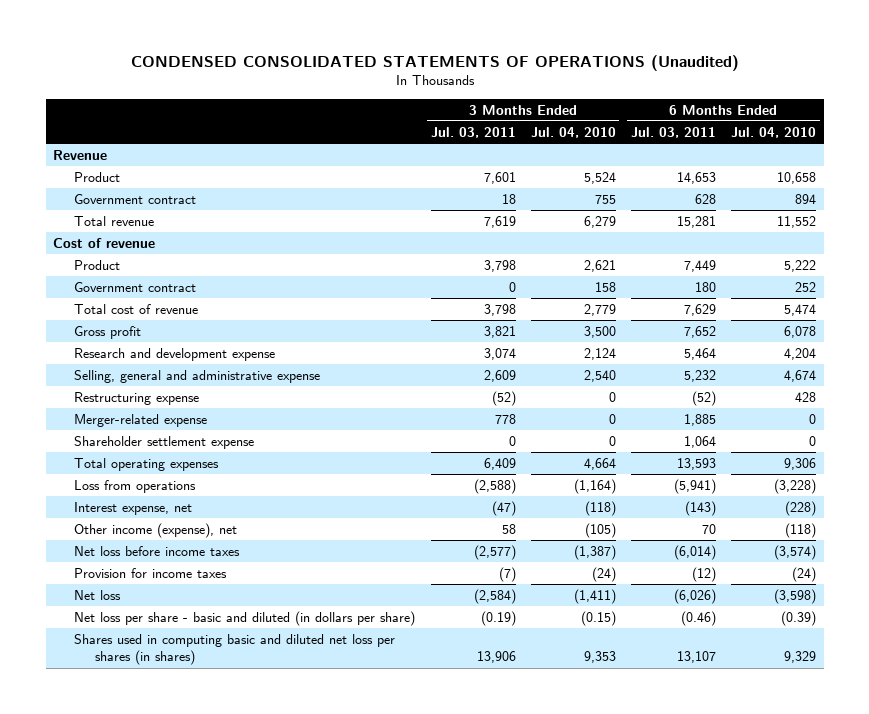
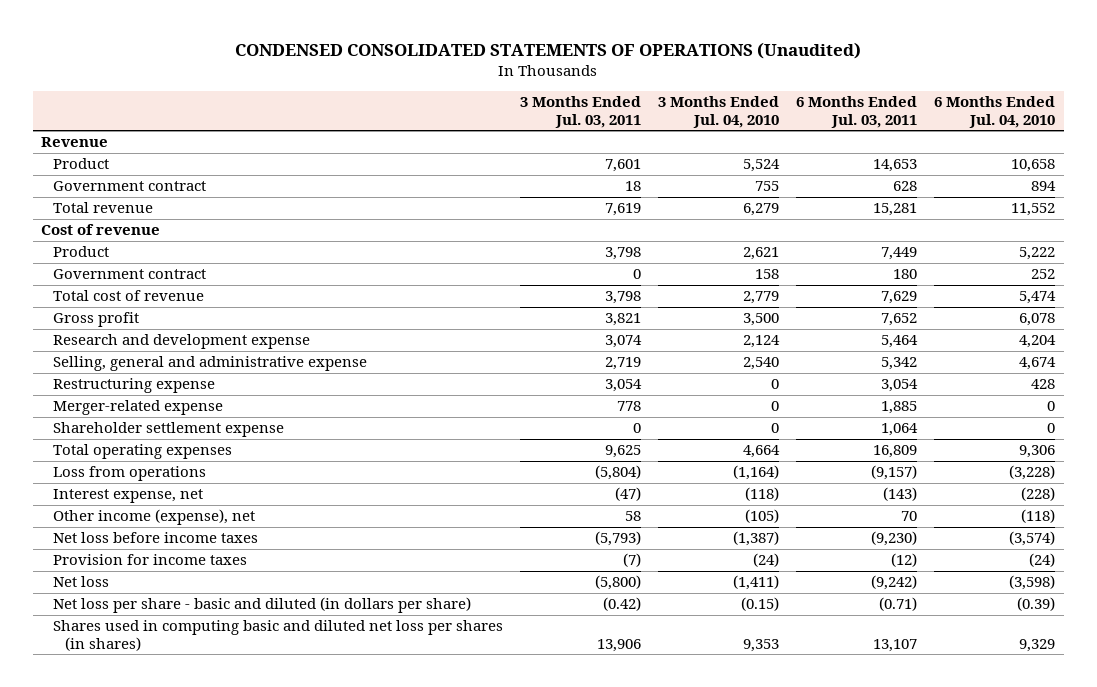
[483,369,516,382] 2,609 -> [605,357,642,371] 2,719
[683,369,716,382] 5,232 -> [881,357,918,371] 5,342
[491,390,516,406] (52) -> [605,379,643,393] 3,054
[691,390,716,406] (52) -> [881,379,919,393] 3,054
[483,457,516,470] 6,409 -> [605,445,642,459] 9,625
[676,457,716,470] 13,593 -> [873,445,918,459] 16,809
[473,478,516,494] (2,588) -> [595,465,642,481] (5,804)
[673,478,716,494] (5,941) -> [871,465,918,481] (9,157)
[473,544,516,560] (2,577) -> [595,531,642,547] (5,793)
[673,544,716,560] (6,014) -> [871,531,918,547] (9,230)
[473,588,516,604] (2,584) -> [595,575,642,591] (5,800)
[673,588,716,604] (6,026) -> [871,575,918,591] (9,242)
[480,610,516,626] (0.19) -> [603,597,642,612] (0.42)
[680,610,716,626] (0.46) -> [879,597,918,612] (0.71)

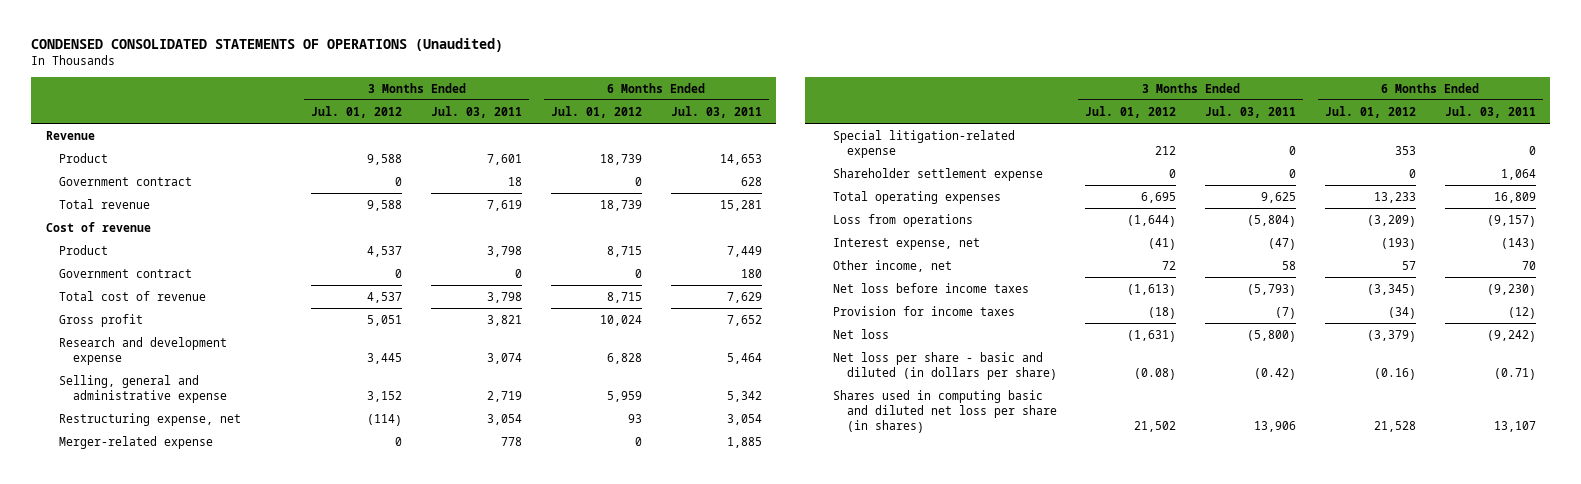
[658,96,780,128] 3 Months Ended Jul. 04, 2010 -> none
[934,96,1056,128] 6 Months Ended Jul. 04, 2010 -> none
none -> [311,105,403,118] Jul. 01, 2012
none -> [550,105,642,118] Jul. 01, 2012
[53,378,216,394] Restructuring expense -> [59,412,242,426] Restructuring expense, net
none -> [833,129,1016,158] Special litigation-related expense
[53,509,256,526] Other income (expense), net -> [833,259,953,272] Other income, net
[53,620,504,651] Shares used in computing basic and diluted net loss per shares (in shares) -> [833,389,1057,433] Shares used in computing basic and diluted net loss per share (in shares)

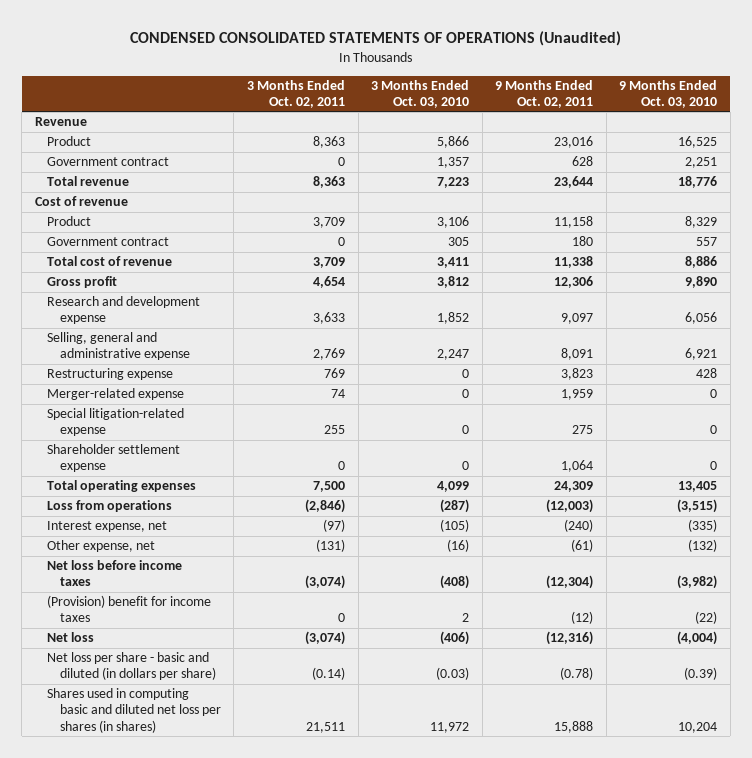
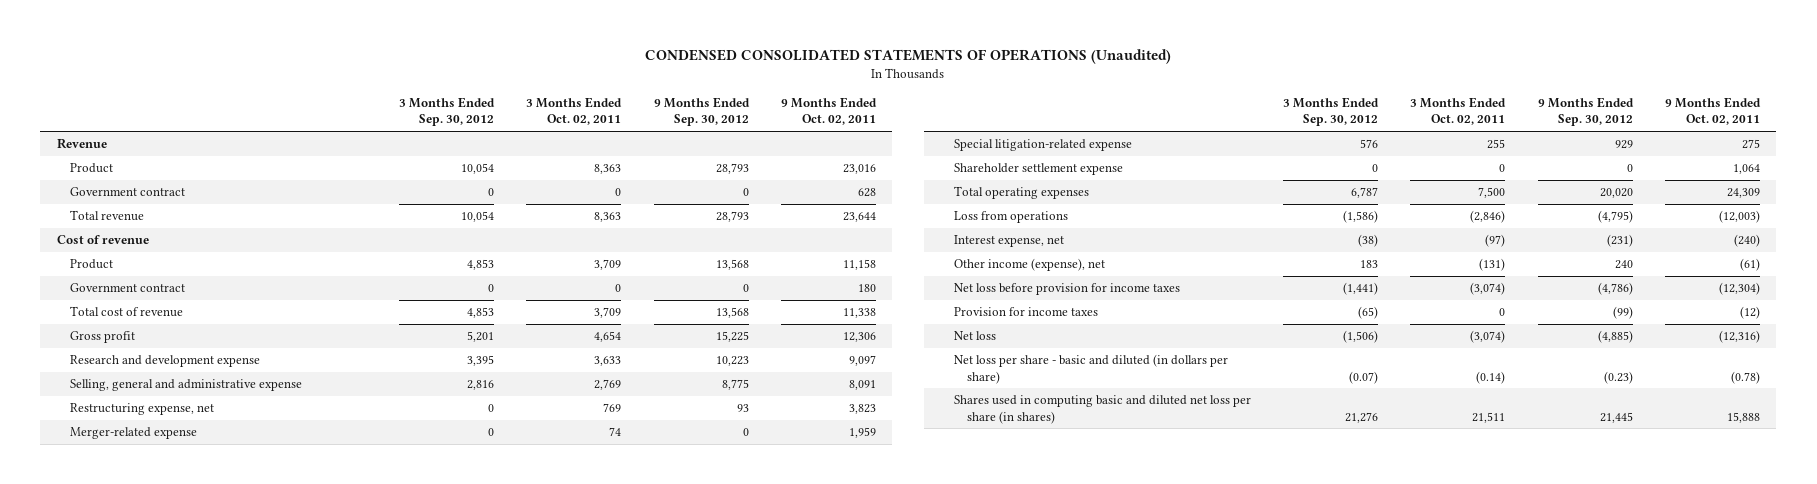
[371,79,470,109] 3 Months Ended Oct. 03, 2010 -> none
[619,79,718,109] 9 Months Ended Oct. 03, 2010 -> none
none -> [398,96,495,127] 3 Months Ended Sep. 30, 2012
none -> [653,96,750,127] 9 Months Ended Sep. 30, 2012
[47,368,174,381] Restructuring expense -> [69,403,214,416] Restructuring expense, net
[47,540,156,553] Other expense, net -> [953,258,1105,272] Other income (expense), net
[47,560,183,587] Net loss before income taxes -> [953,283,1180,296] Net loss before provision for income taxes
[47,595,212,623] (Provision) benefit for income taxes -> [953,307,1098,317] Provision for income taxes
[47,688,221,733] Shares used in computing basic and diluted net loss per shares (in shares) -> [953,395,1251,424] Shares used in computing basic and diluted net loss per share (in shares)

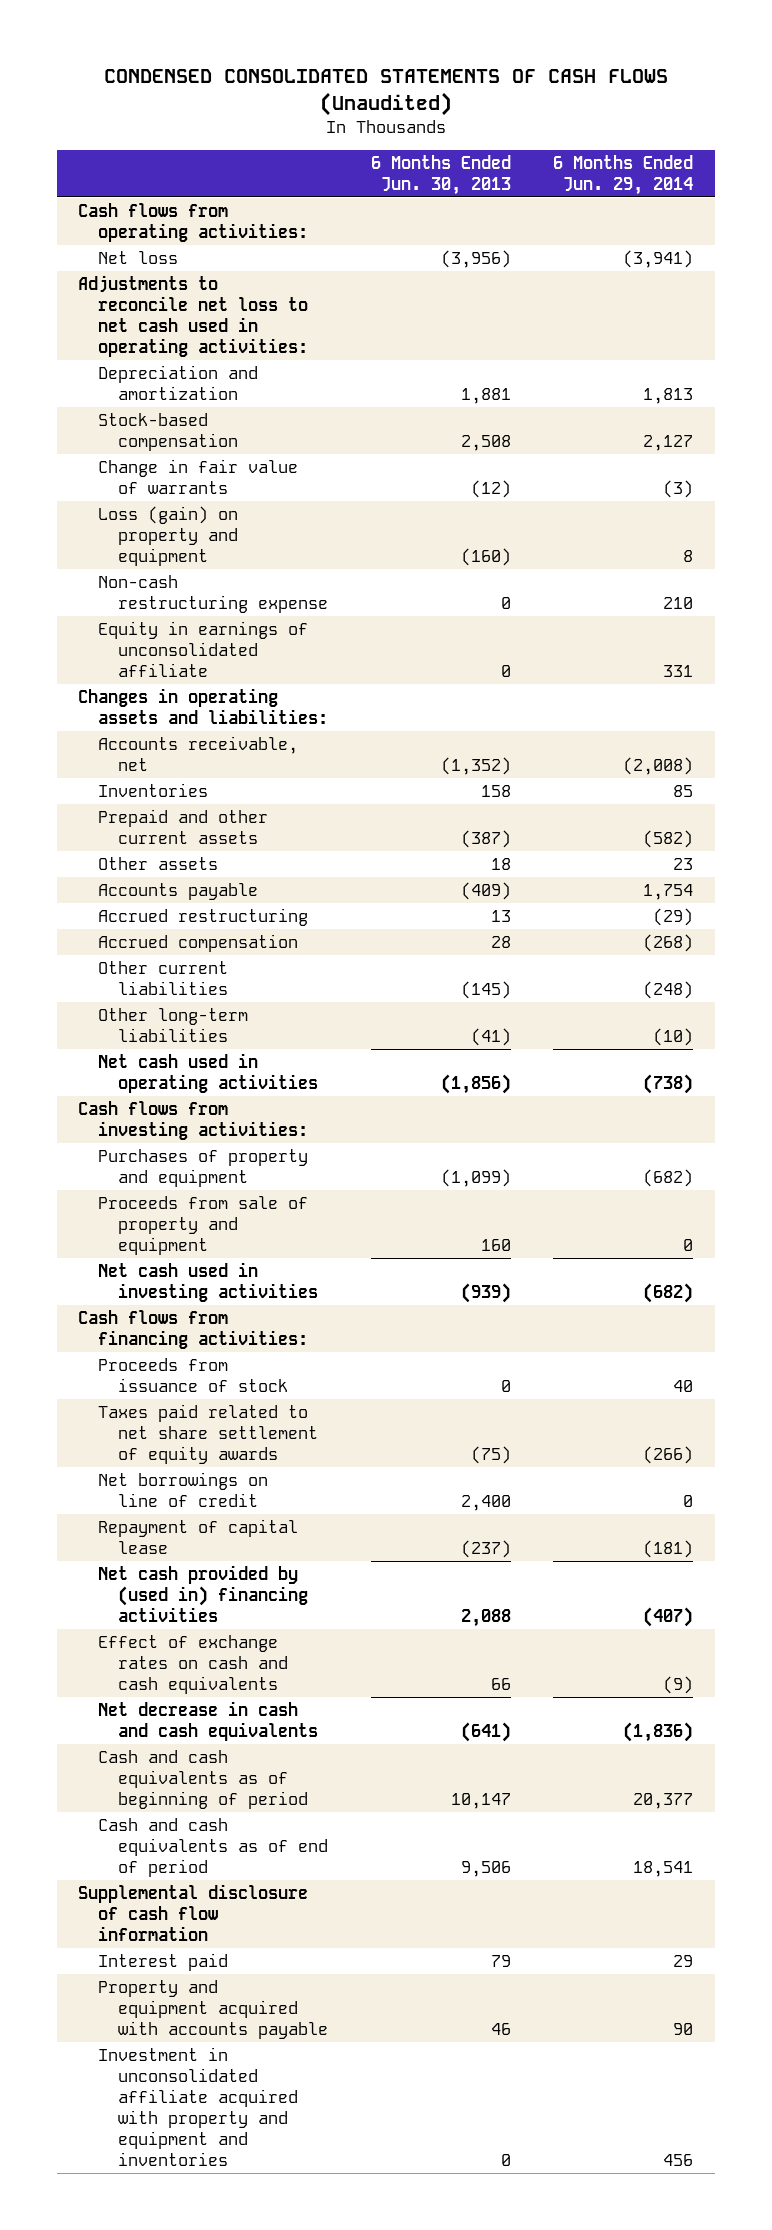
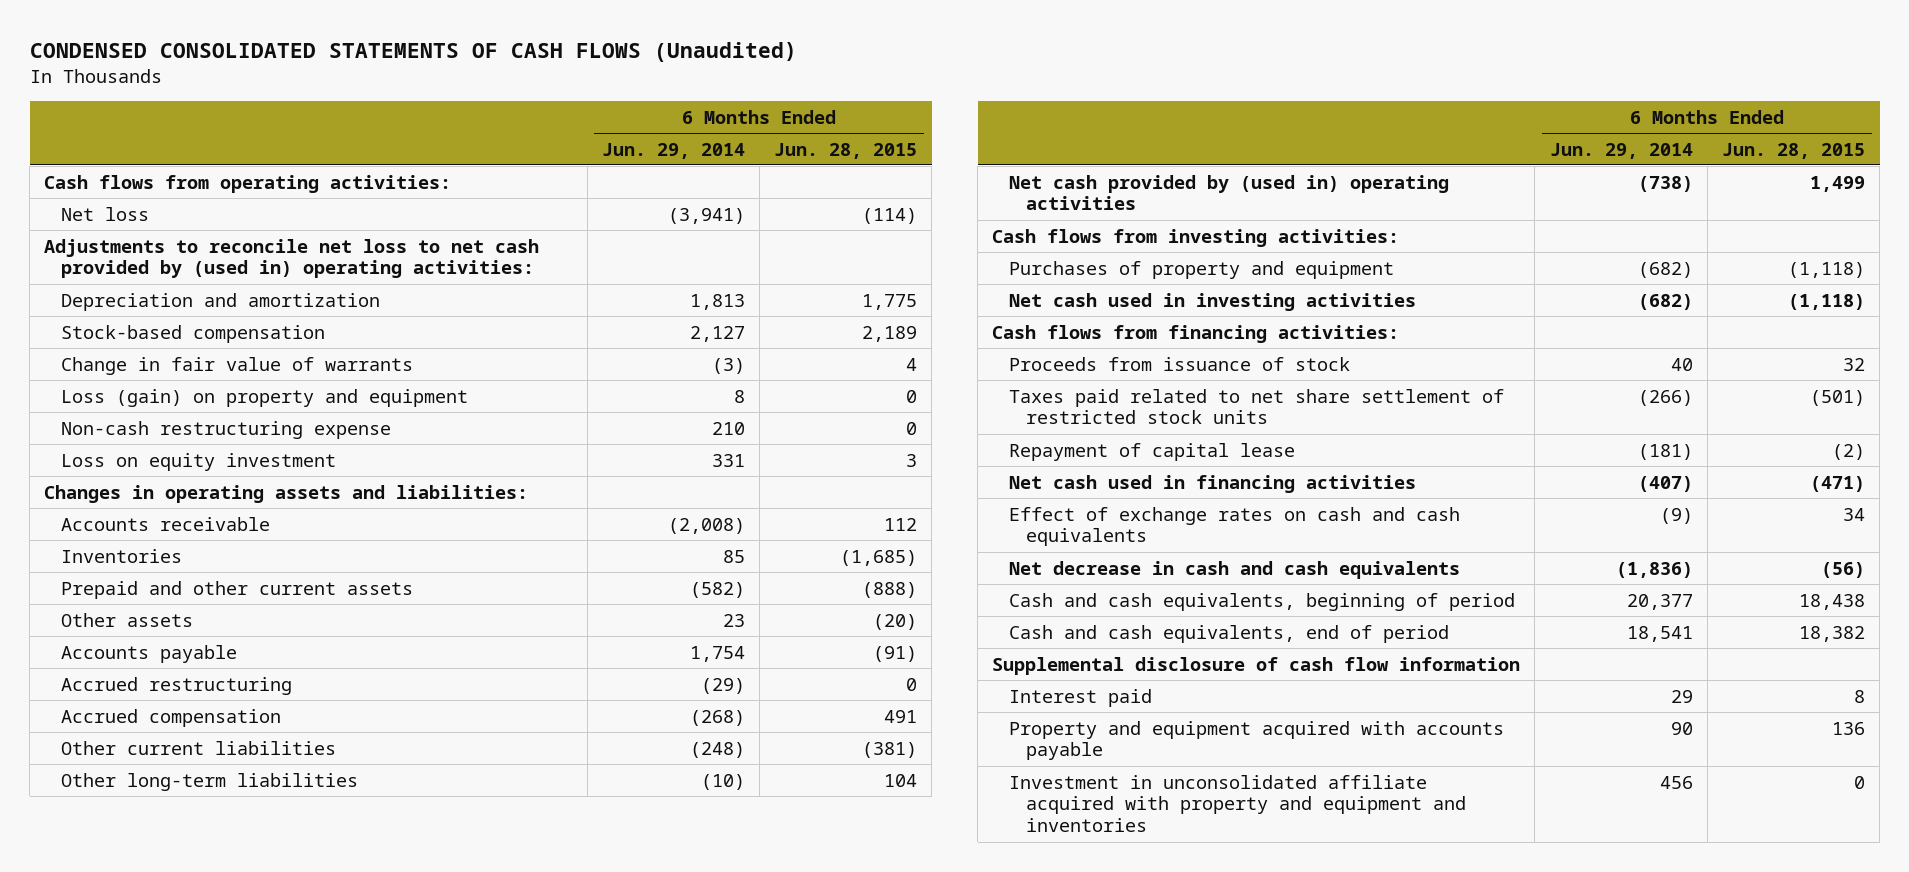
[370,154,511,195] 6 Months Ended Jun. 30, 2013 -> none
none -> [774,142,918,159] Jun. 28, 2015
[78,274,308,357] Adjustments to reconcile net loss to net cash used in operating activities: -> [44,238,540,279] Adjustments to reconcile net loss to net cash provided by (used in) operating activities:
[97,620,308,677] Equity in earnings of unconsolidated affiliate -> [61,452,337,471] Loss on equity investment
[97,735,298,771] Accounts receivable, net -> [61,516,271,531] Accounts receivable
[97,1052,318,1093] Net cash used in operating activities -> [1008,174,1449,211] Net cash provided by (used in) operating activities
[97,1195,308,1255] Proceeds from sale of property and equipment -> none
[97,1471,268,1507] Net borrowings on line of credit -> none
[97,1403,318,1464] Taxes paid related to net share settlement of equity awards -> [1008,388,1504,425] Taxes paid related to net share settlement of restricted stock units
[97,1564,308,1622] Net cash provided by (used in) financing activities -> [1008,474,1416,493] Net cash used in financing activities
[97,1749,308,1809] Cash and cash equivalents as of beginning of period -> [1008,592,1515,611] Cash and cash equivalents, beginning of period
[97,1817,328,1877] Cash and cash equivalents as of end of period -> [1008,624,1449,643] Cash and cash equivalents, end of period

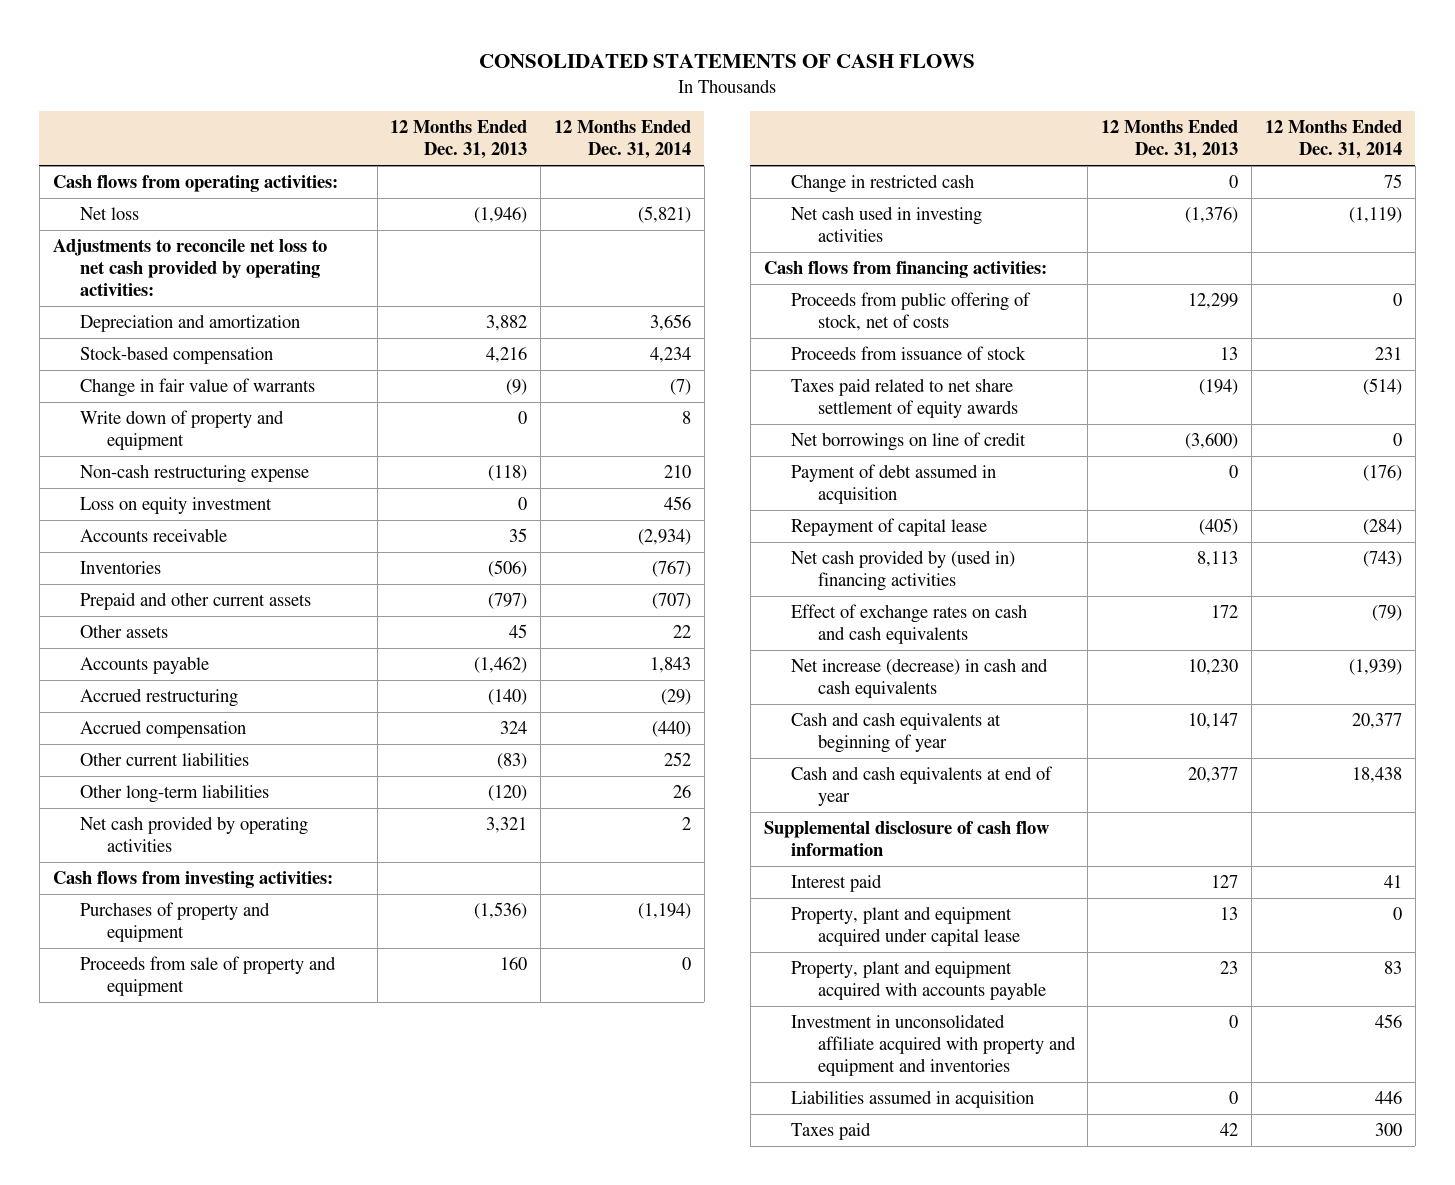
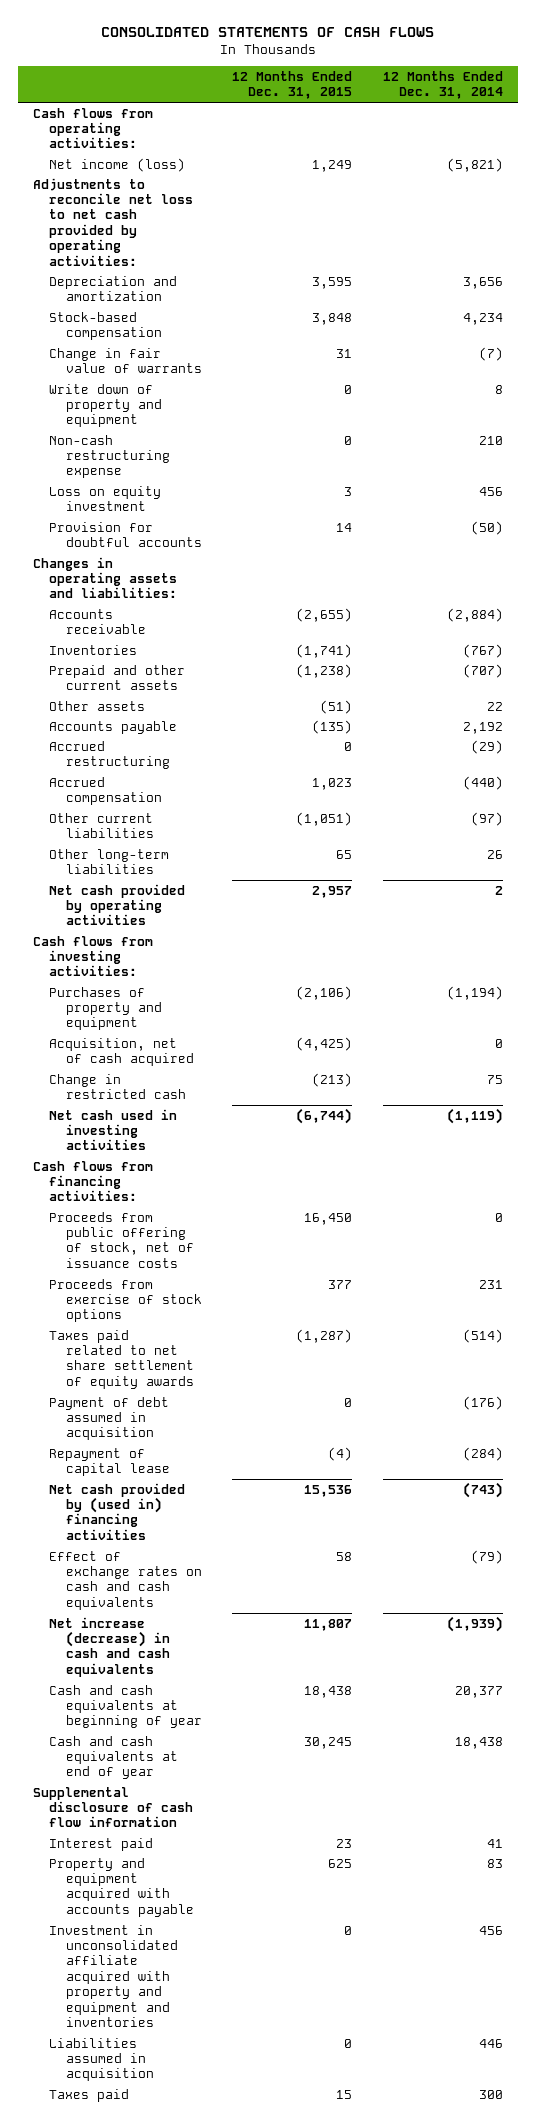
[390,120,528,160] 12 Months Ended Dec. 31, 2013 -> none
none -> [232,70,353,100] 12 Months Ended Dec. 31, 2015
[79,206,139,220] Net loss -> [49,157,186,172] Net income (loss)
none -> [49,521,202,547] Provision for doubtful accounts
none -> [33,556,178,599] Changes in operating assets and liabilities:
[638,528,692,545] (2,934) -> [446,607,503,622] (2,884)
[650,656,692,673] 1,843 -> [462,721,503,734] 2,192
[664,751,692,766] 252 -> [470,811,503,826] (97)
[79,955,336,997] Proceeds from sale of property and equipment -> none
none -> [49,1037,194,1066] Acquisition, net of cash acquired
[790,291,1031,332] Proceeds from public offering of stock, net of costs -> [49,1211,194,1268] Proceeds from public offering of stock, net of issuance costs
[790,345,1026,360] Proceeds from issuance of stock -> [49,1278,202,1323] Proceeds from exercise of stock options
[790,431,1026,451] Net borrowings on line of credit -> none
[790,905,1020,947] Property, plant and equipment acquired under capital lease -> none
[790,959,1046,1001] Property, plant and equipment acquired with accounts payable -> [49,1857,194,1917] Property and equipment acquired with accounts payable

